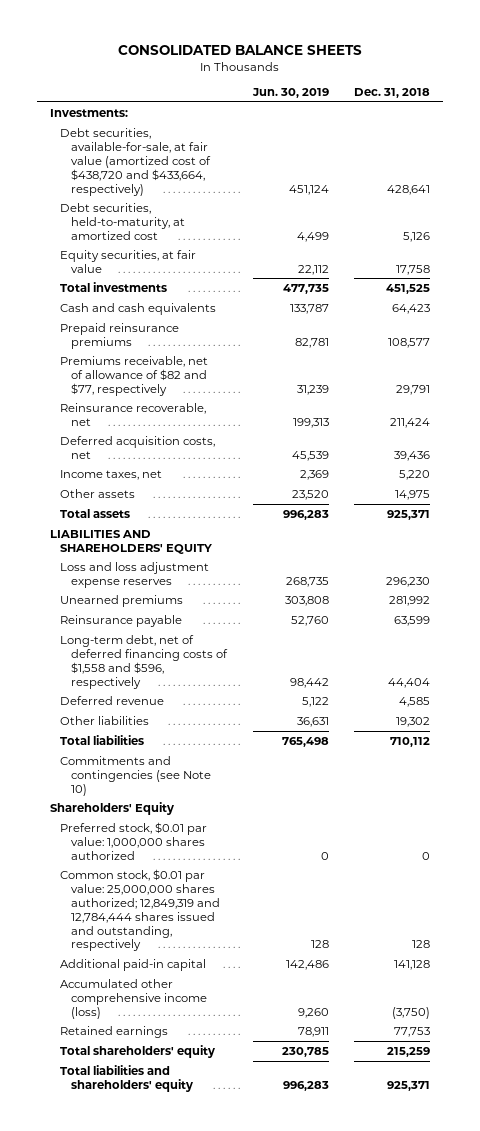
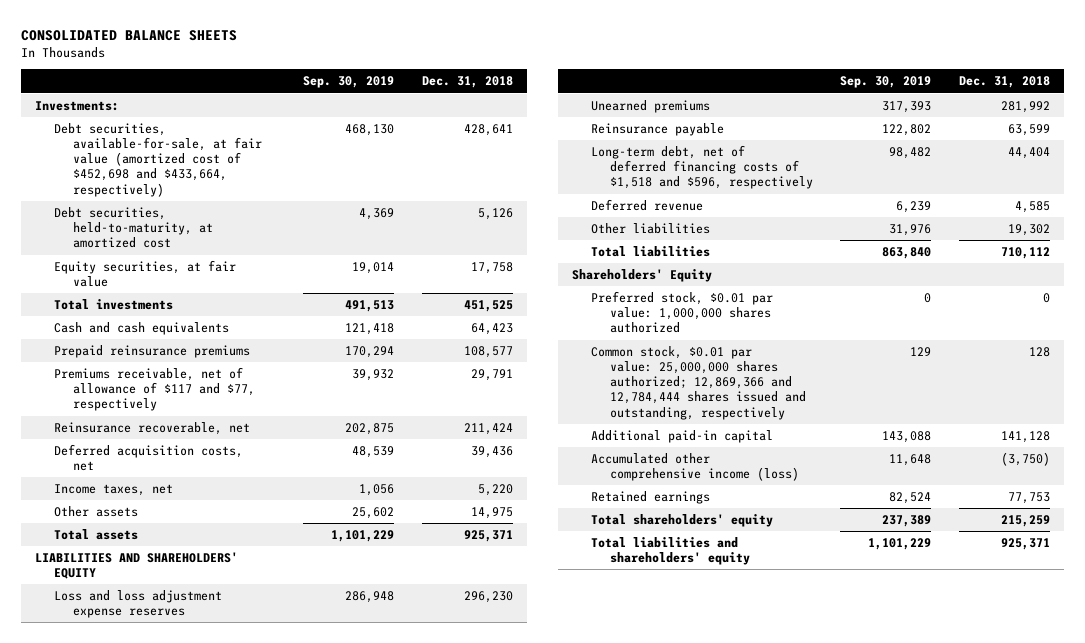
[251,88,329,99] Jun. 30, 2019 -> none
none -> [303,76,395,89] Sep. 30, 2019
[60,127,211,196] Debt securities, available-for-sale, at fair value (amortized cost of $438,720 and $433,664, respectively) -> [53,122,262,197] Debt securities, available-for-sale, at fair value (amortized cost of $452,698 and $433,664, respectively)
[60,355,209,396] Premiums receivable, net of allowance of $82 and $77, respectively -> [53,366,255,412] Premiums receivable, net of allowance of $117 and $77, respectively
[60,634,228,689] Long-term debt, net of deferred financing costs of $1,558 and $596, respectively -> [590,144,813,190] Long-term debt, net of deferred financing costs of $1,518 and $596, respectively
[60,755,211,796] Commitments and contingencies (see Note 10) -> none
[60,868,220,952] Common stock, $0.01 par value: 25,000,000 shares authorized; 12,849,319 and 12,784,444 shares issued and outstanding, respectively -> [590,345,806,420] Common stock, $0.01 par value: 25,000,000 shares authorized; 12,869,366 and 12,784,444 shares issued and outstanding, respectively

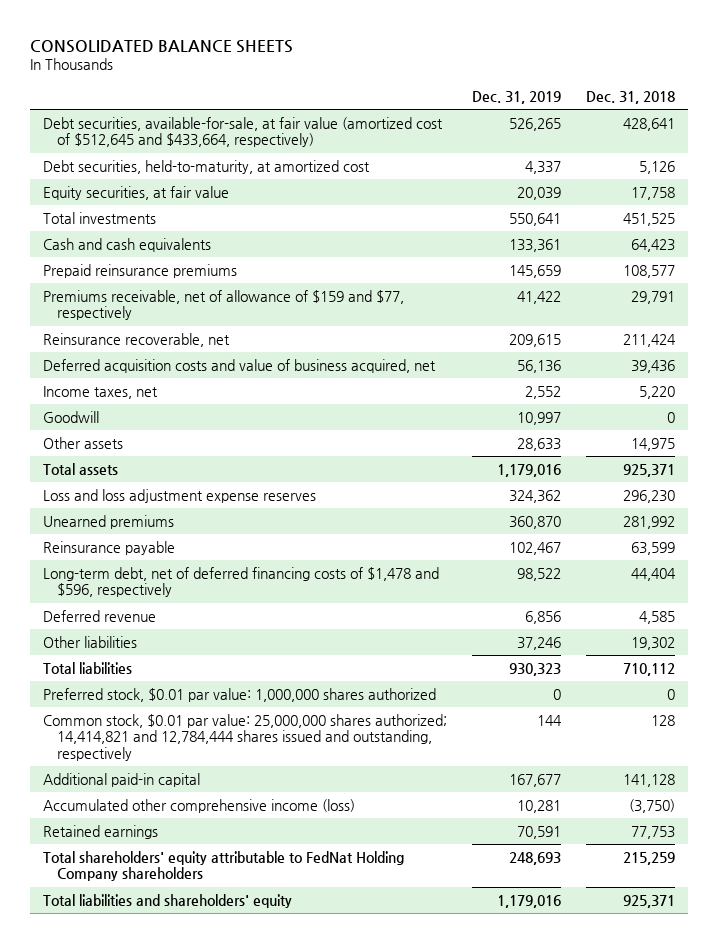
[303,76,395,89] Sep. 30, 2019 -> none
none -> [472,90,562,104] Dec. 31, 2019
[34,100,119,111] Investments: -> none
[53,122,262,197] Debt securities, available-for-sale, at fair value (amortized cost of $452,698 and $433,664, respectively) -> [42,116,443,148] Debt securities, available-for-sale, at fair value (amortized cost of $512,645 and $433,664, respectively)
[53,366,255,412] Premiums receivable, net of allowance of $117 and $77, respectively -> [42,289,404,321] Premiums receivable, net of allowance of $159 and $77, respectively
[53,443,243,472] Deferred acquisition costs, net -> [42,358,436,373] Deferred acquisition costs and value of business acquired, net
none -> [42,410,99,423] Goodwill
[34,551,238,580] LIABILITIES AND SHAREHOLDERS' EQUITY -> none
[590,144,813,190] Long-term debt, net of deferred financing costs of $1,518 and $596, respectively -> [42,566,439,598] Long-term debt, net of deferred financing costs of $1,478 and $596, respectively
[571,268,712,282] Shareholders' Equity -> none
[590,345,806,420] Common stock, $0.01 par value: 25,000,000 shares authorized; 12,869,366 and 12,784,444 shares issued and outstanding, respectively -> [42,713,447,761] Common stock, $0.01 par value: 25,000,000 shares authorized; 14,414,821 and 12,784,444 shares issued and outstanding, respectively
[590,513,773,527] Total shareholders' equity -> [42,850,404,882] Total shareholders' equity attributable to FedNat Holding Company shareholders

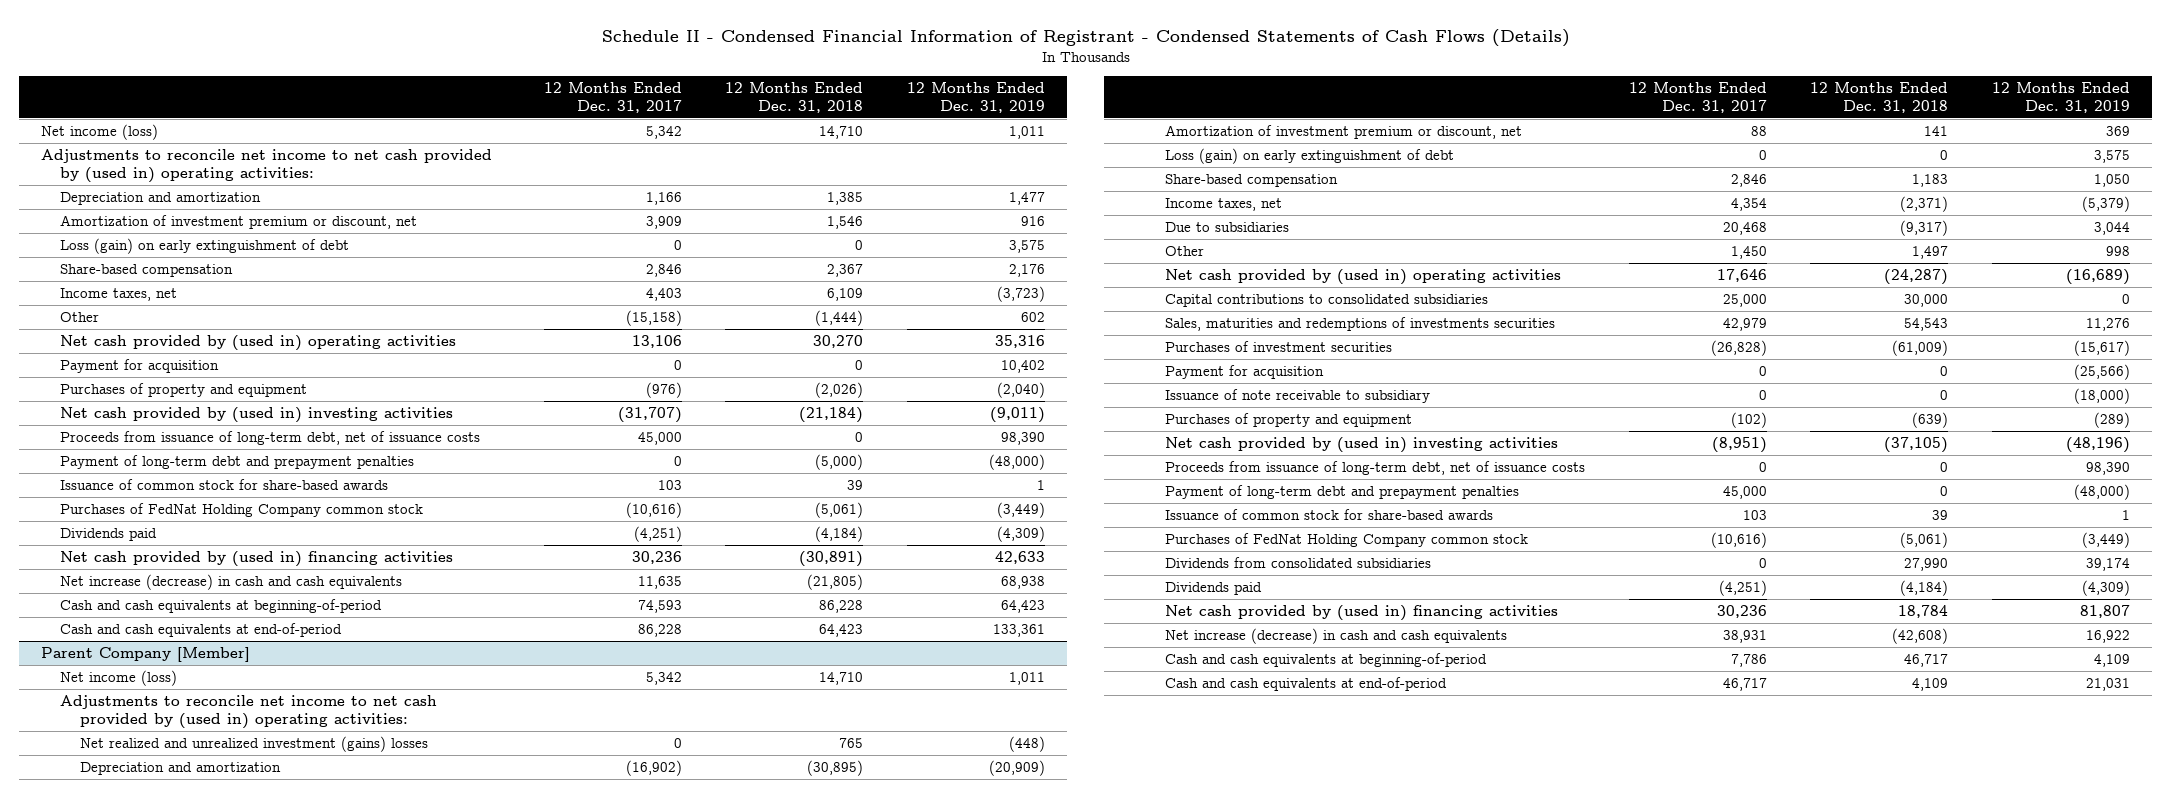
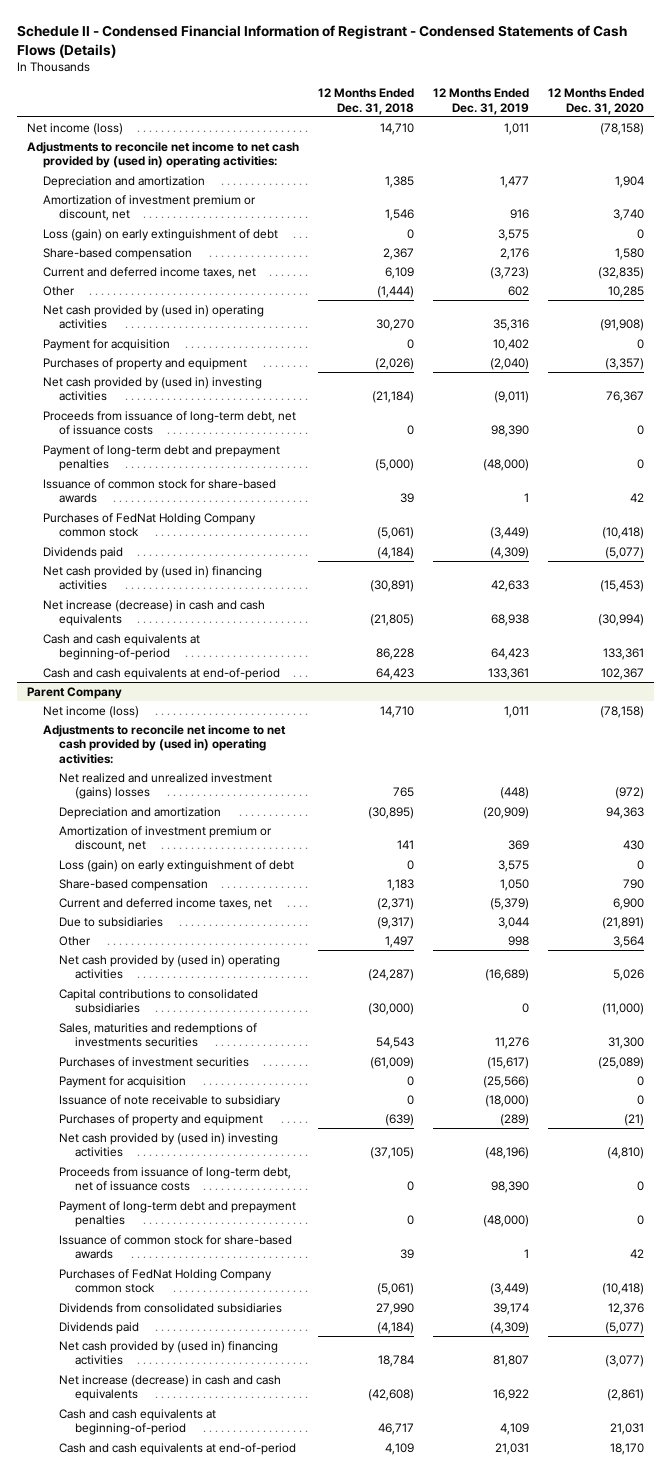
[543,82,682,114] 12 Months Ended Dec. 31, 2017 -> none
none -> [548,88,645,115] 12 Months Ended Dec. 31, 2020
[60,287,178,301] Income taxes, net -> [42,266,256,279] Current and deferred income taxes, net
[40,646,250,662] Parent Company [Member] -> [26,686,122,699] Parent Company
[1164,197,1282,211] Income taxes, net -> [59,897,273,910] Current and deferred income taxes, net
[1904,293,1949,307] 30,000 -> [367,1003,414,1016] (30,000)

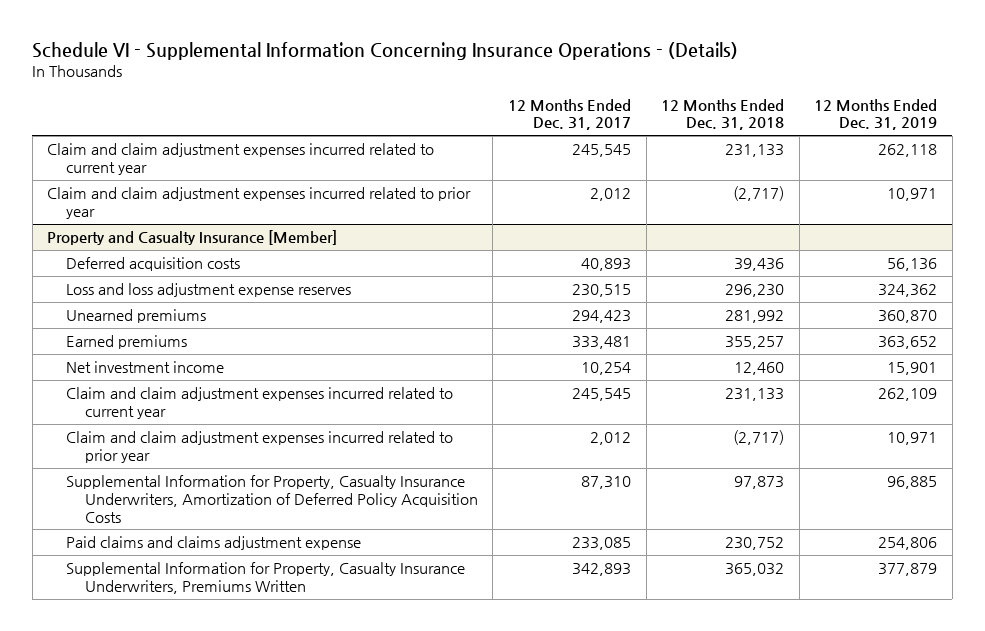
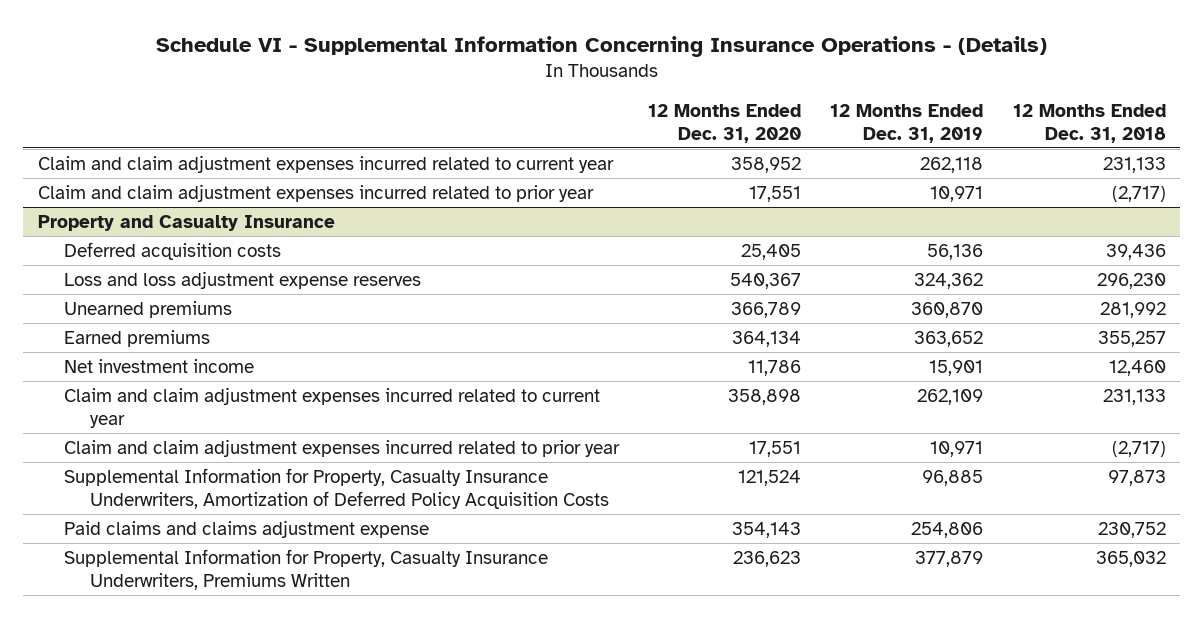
[507,98,631,131] 12 Months Ended Dec. 31, 2017 -> none
none -> [648,103,802,143] 12 Months Ended Dec. 31, 2020
[47,230,338,246] Property and Casualty Insurance [Member] -> [37,214,335,231] Property and Casualty Insurance

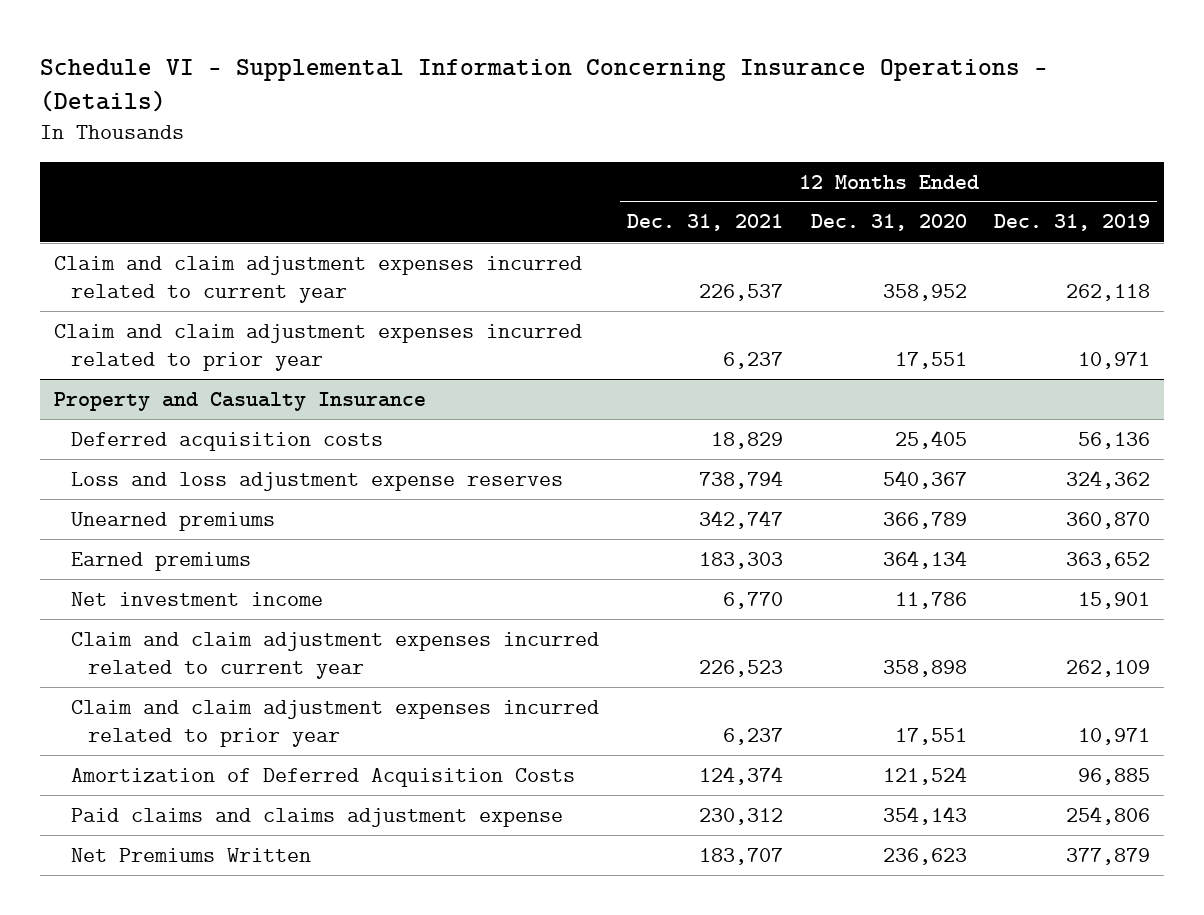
[1012,103,1166,143] 12 Months Ended Dec. 31, 2018 -> none
none -> [626,214,783,232] Dec. 31, 2021
[63,467,610,509] Supplemental Information for Property, Casualty Insurance Underwriters, Amortization of Deferred Policy Acquisition Costs -> [70,767,575,787] Amortization of Deferred Acquisition Costs
[63,548,548,590] Supplemental Information for Property, Casualty Insurance Underwriters, Premiums Written -> [70,847,311,862] Net Premiums Written

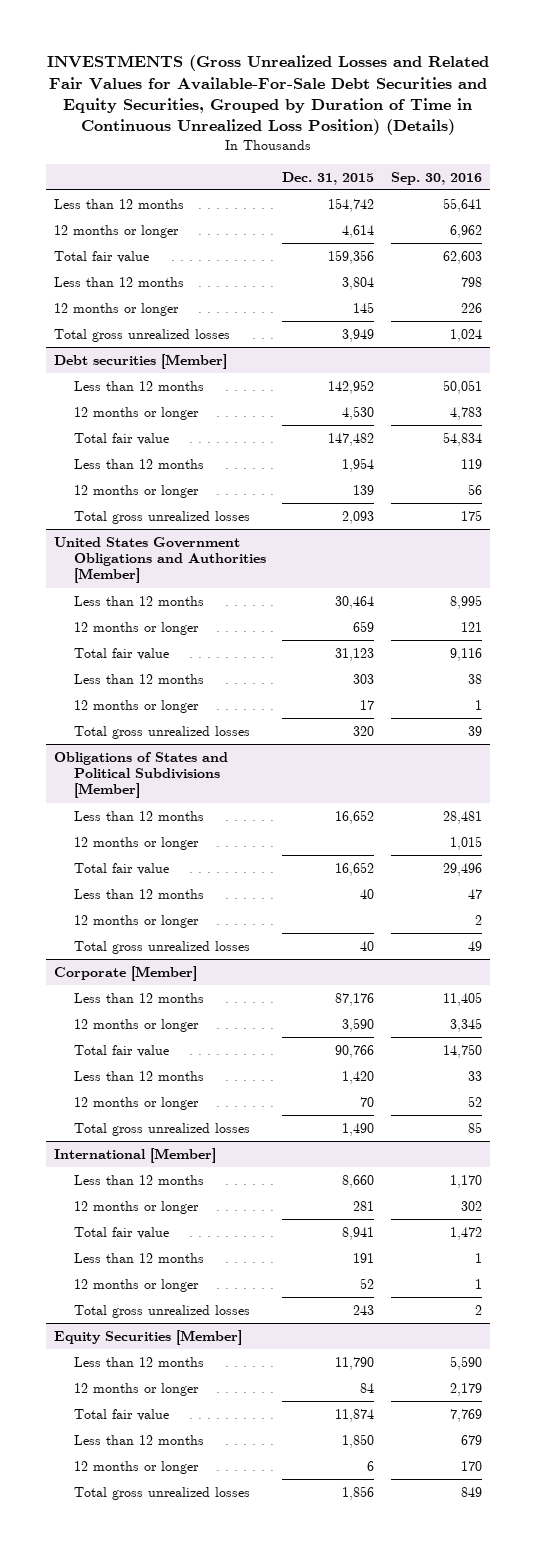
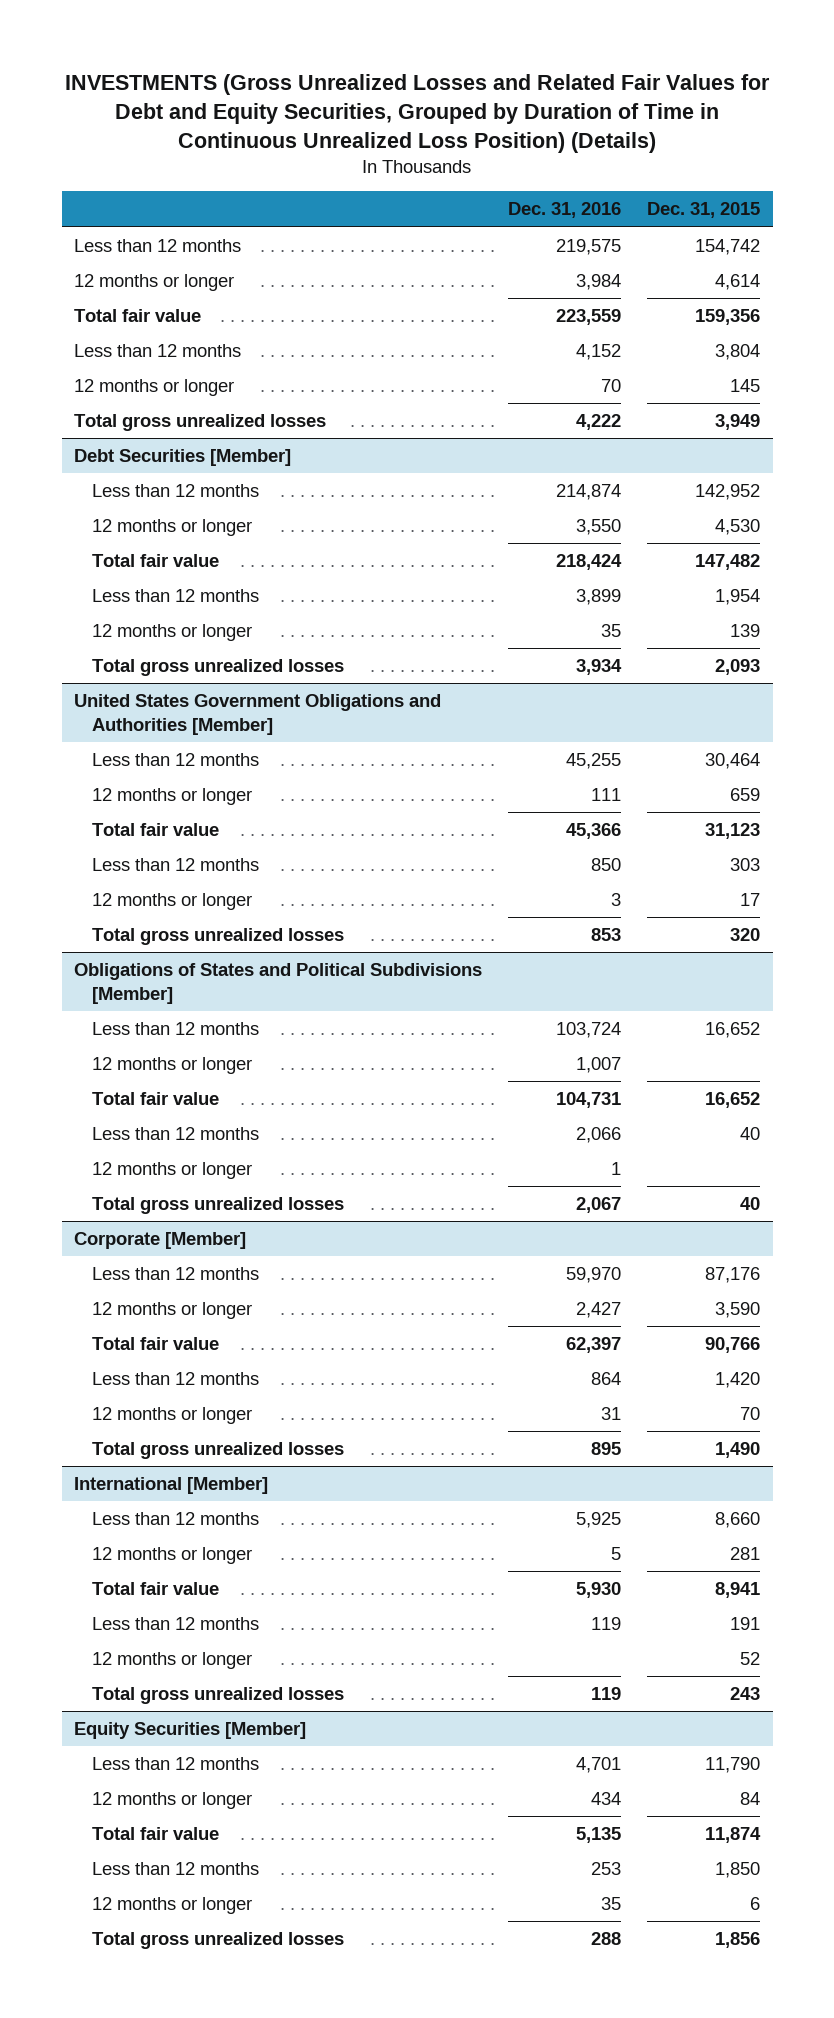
[46,55,489,136] INVESTMENTS (Gross Unrealized Losses and Related Fair Values for Available-For-Sale Debt Securities and Equity Securities, Grouped by Duration of Time in Continuous Unrealized Loss Position) (Details) -> [65,74,771,153] INVESTMENTS (Gross Unrealized Losses and Related Fair Values for Debt and Equity Securities, Grouped by Duration of Time in Continuous Unrealized Loss Position) (Details)
[390,171,482,185] Sep. 30, 2016 -> none
none -> [508,202,622,219] Dec. 31, 2016
[54,353,228,369] Debt securities [Member] -> [74,449,292,467] Debt Securities [Member]

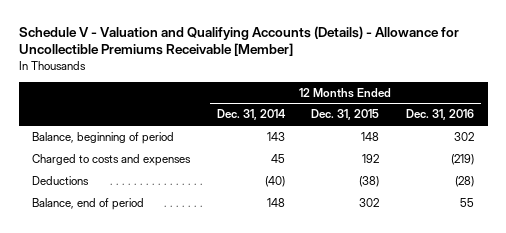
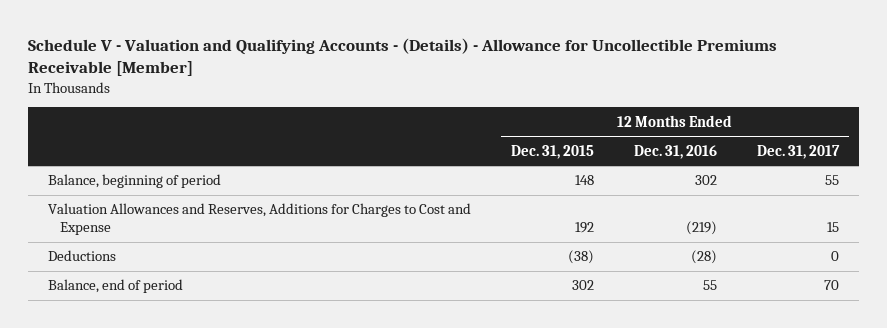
[18,25,459,57] Schedule V - Valuation and Qualifying Accounts (Details) - Allowance for Uncollectible Premiums Receivable [Member] -> [28,37,778,77] Schedule V - Valuation and Qualifying Accounts - (Details) - Allowance for Uncollectible Premiums Receivable [Member]
[216,109,286,121] Dec. 31, 2014 -> none
none -> [757,144,841,159] Dec. 31, 2017
[31,154,191,167] Charged to costs and expenses -> [48,203,472,236] Valuation Allowances and Reserves, Additions for Charges to Cost and Expense

